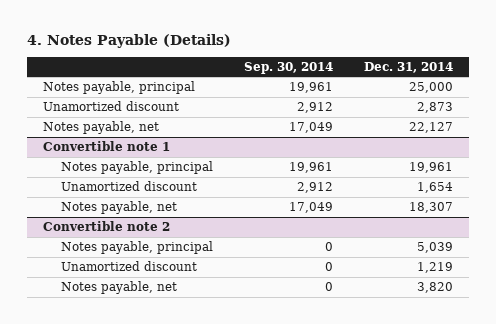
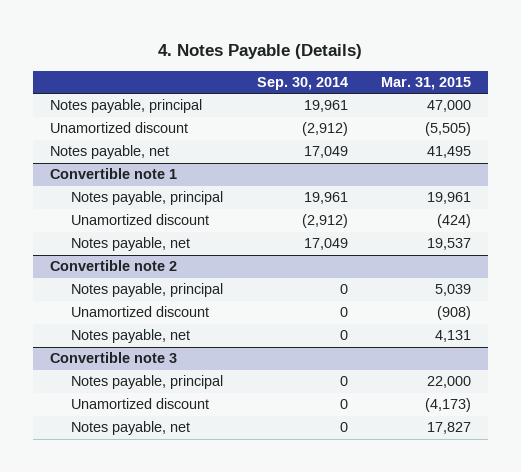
[364,61,454,73] Dec. 31, 2014 -> none
none -> [381,76,472,90] Mar. 31, 2015
[297,102,334,114] 2,912 -> [301,122,348,137] (2,912)
[297,182,334,194] 2,912 -> [301,214,348,229] (2,912)
none -> [49,352,177,364] Convertible note 3
none -> [71,375,224,390] Notes payable, principal
none -> [71,398,210,410] Unamortized discount
none -> [71,421,191,436] Notes payable, net

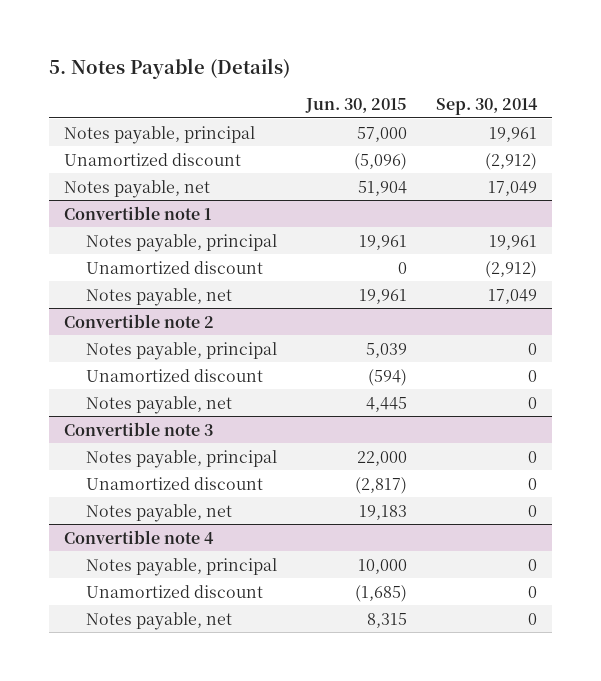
[158,43,363,59] 4. Notes Payable (Details) -> [49,58,291,80] 5. Notes Payable (Details)
[381,76,472,90] Mar. 31, 2015 -> none
none -> [304,98,407,114] Jun. 30, 2015
none -> [63,529,214,544] Convertible note 4
none -> [85,557,277,576] Notes payable, principal
none -> [85,584,263,598] Unamortized discount
none -> [85,611,232,630] Notes payable, net

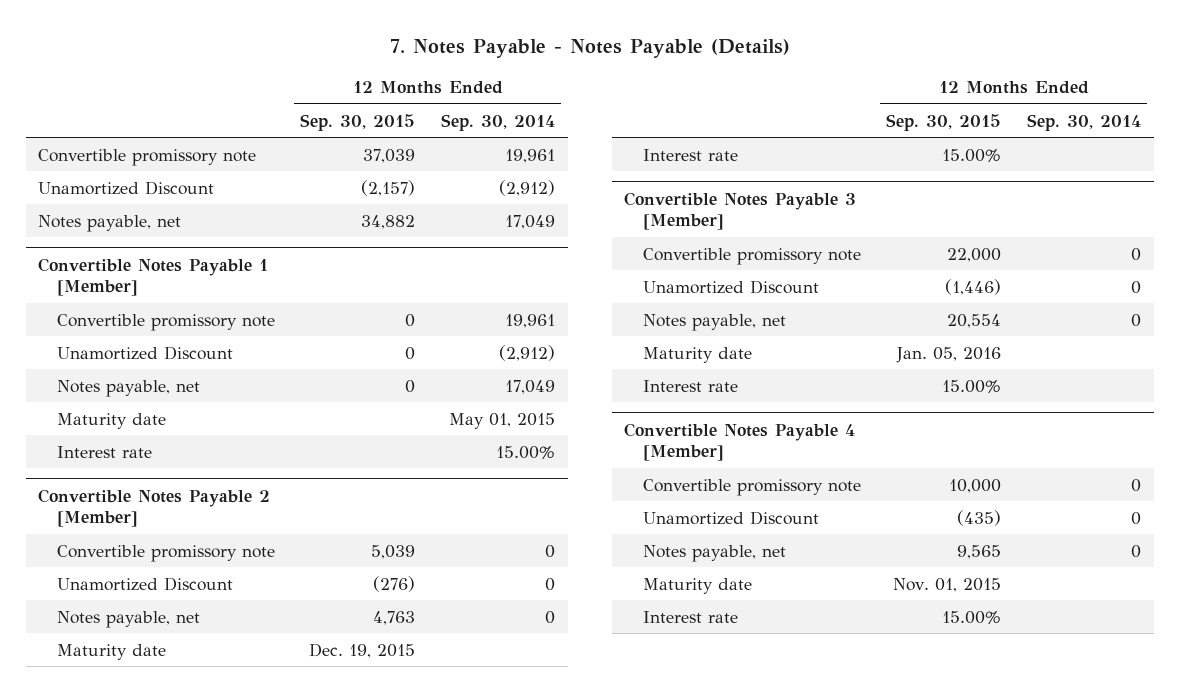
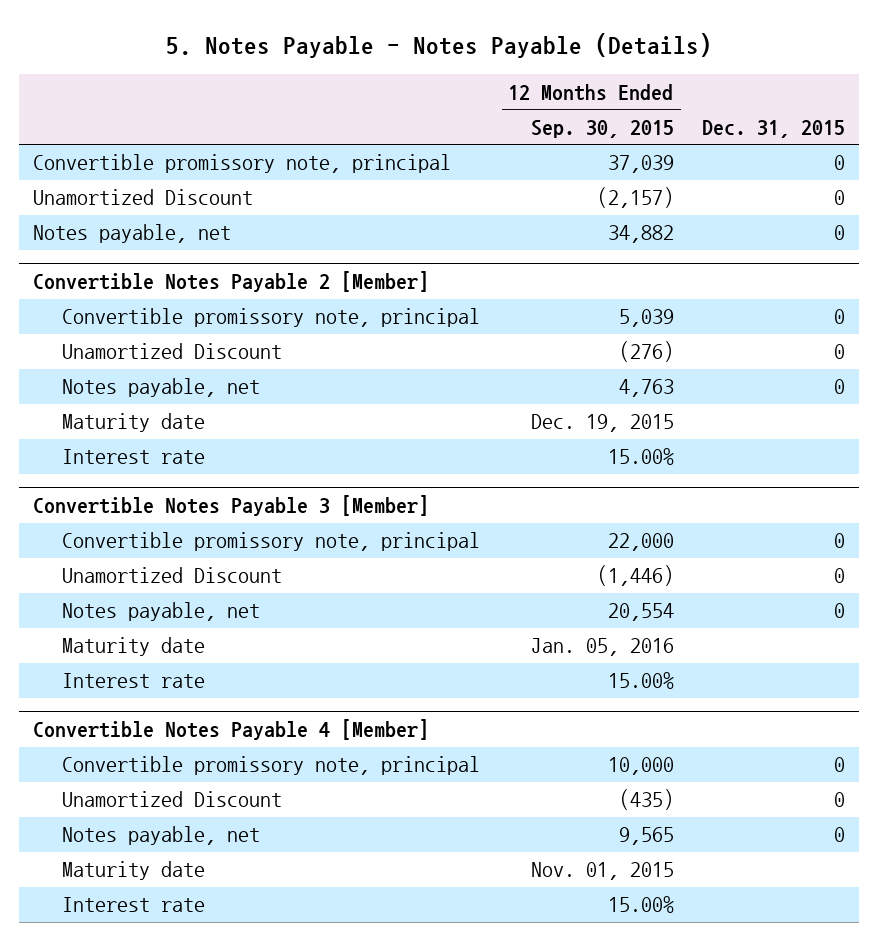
[389,39,790,59] 7. Notes Payable - Notes Payable (Details) -> [166,32,713,58] 5. Notes Payable - Notes Payable (Details)
[440,113,555,131] Sep. 30, 2014 -> none
none -> [701,119,845,138] Dec. 31, 2015
[38,148,257,166] Convertible promissory note -> [33,154,452,174] Convertible promissory note, principal
[38,257,269,297] Convertible Notes Payable 1 [Member] -> none
[56,313,275,331] Convertible promissory note -> none
[56,345,233,360] Unamortized Discount -> none
[56,379,200,397] Notes payable, net -> none
[56,412,166,429] Maturity date -> none
[56,445,152,458] Interest rate -> none
[56,544,275,562] Convertible promissory note -> [62,308,481,328] Convertible promissory note, principal
[642,247,861,265] Convertible promissory note -> [62,532,481,552] Convertible promissory note, principal
[642,478,861,496] Convertible promissory note -> [62,756,481,776] Convertible promissory note, principal

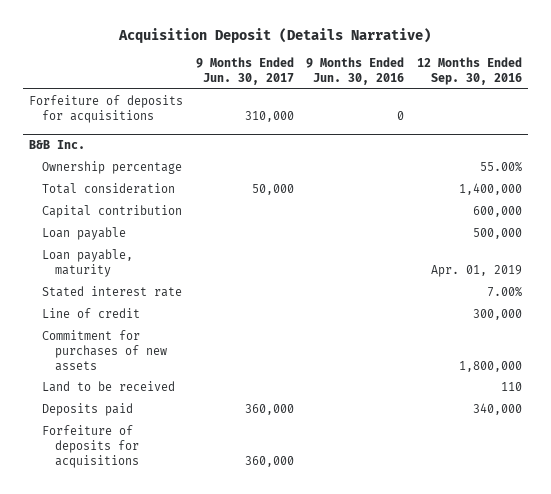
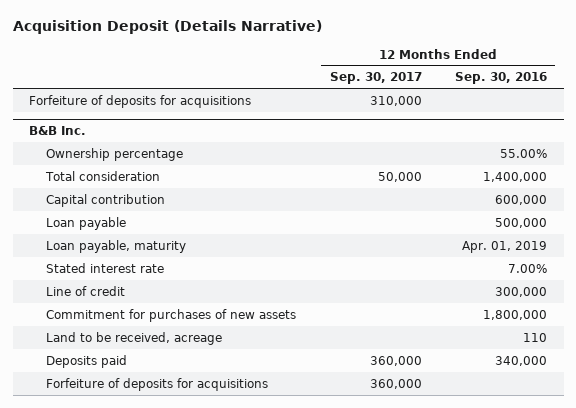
[195,57,294,85] 9 Months Ended Jun. 30, 2017 -> none
[306,57,405,85] 9 Months Ended Jun. 30, 2016 -> none
none -> [329,72,422,85] Sep. 30, 2017
[41,381,175,393] Land to be received -> [46,331,223,345] Land to be received, acreage

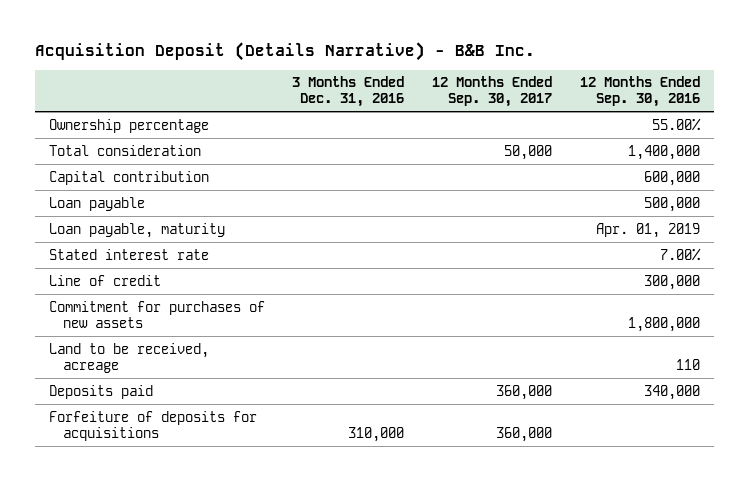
[12,20,322,35] Acquisition Deposit (Details Narrative) -> [34,41,535,61] Acquisition Deposit (Details Narrative) - B&B Inc.
none -> [292,76,405,108] 3 Months Ended Dec. 31, 2016
[29,94,252,108] Forfeiture of deposits for acquisitions -> none
[29,126,87,136] B&B Inc. -> none

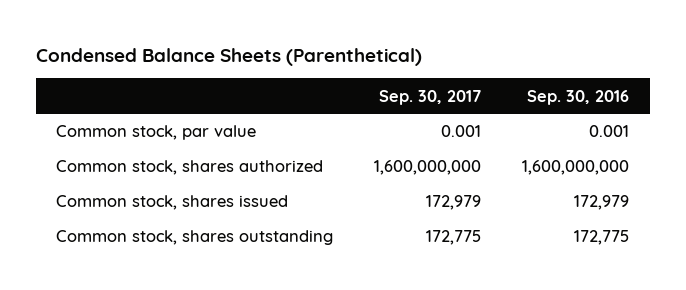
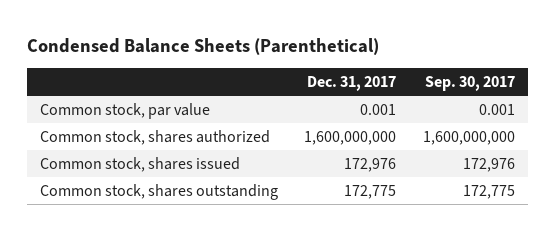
[527,89,630,105] Sep. 30, 2016 -> none
none -> [307,75,397,91] Dec. 31, 2017
[426,195,482,211] 172,979 -> [462,158,515,173] 172,976

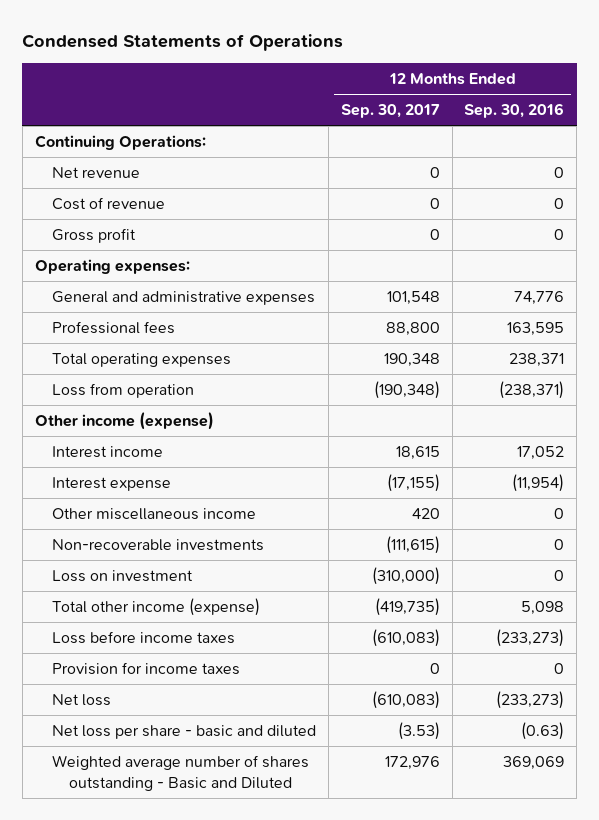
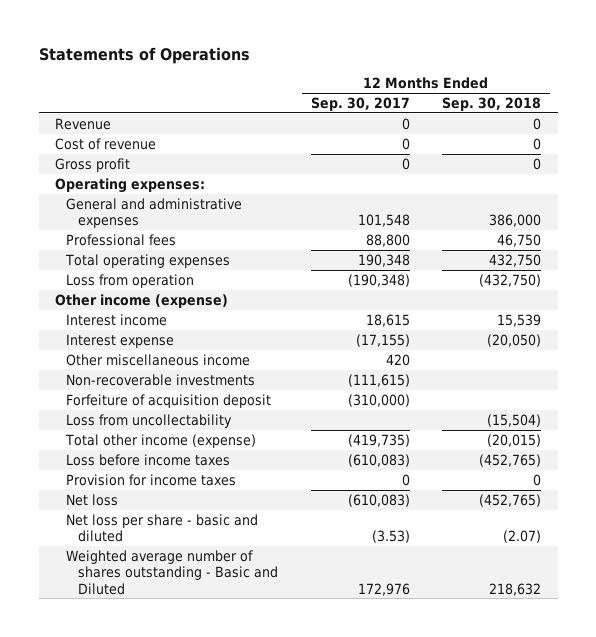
[22,34,344,52] Condensed Statements of Operations -> [38,46,250,64] Statements of Operations
[464,103,565,119] Sep. 30, 2016 -> none
none -> [442,96,542,111] Sep. 30, 2018
[34,134,206,150] Continuing Operations: -> none
[51,166,140,178] Net revenue -> [55,117,112,130] Revenue
[51,569,193,582] Loss on investment -> none
none -> [66,393,272,408] Forfeiture of acquisition deposit
none -> [66,413,233,428] Loss from uncollectability

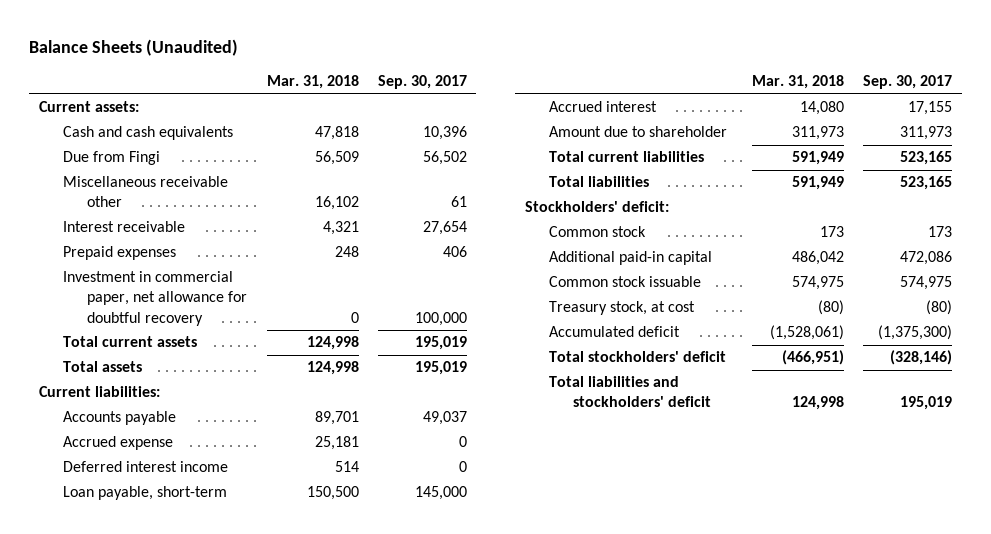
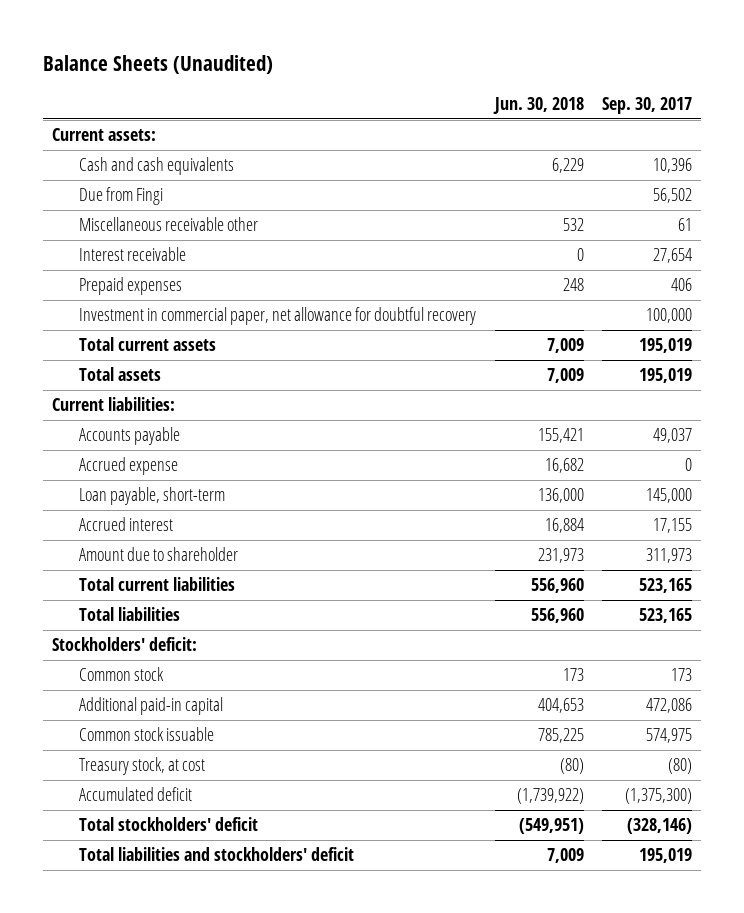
[266,75,359,90] Mar. 31, 2018 -> none
none -> [492,97,584,115] Jun. 30, 2018
[63,461,229,473] Deferred interest income -> none

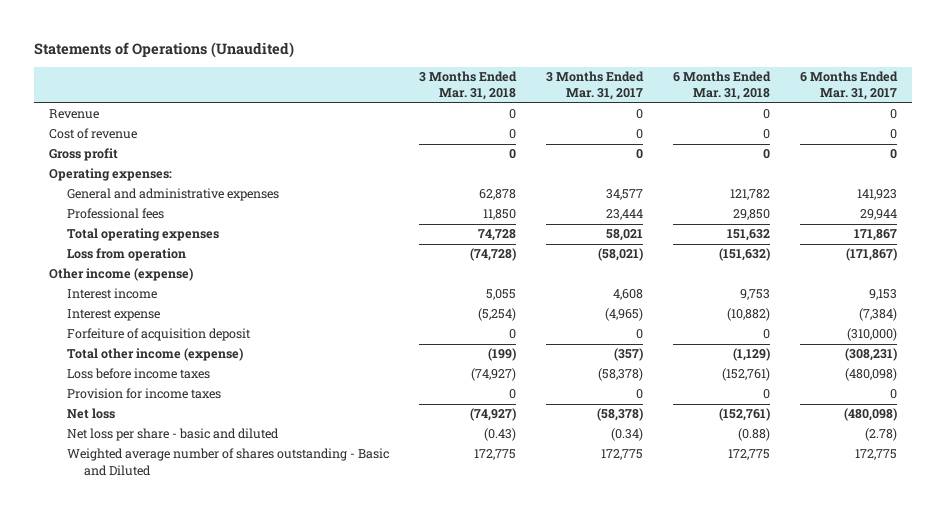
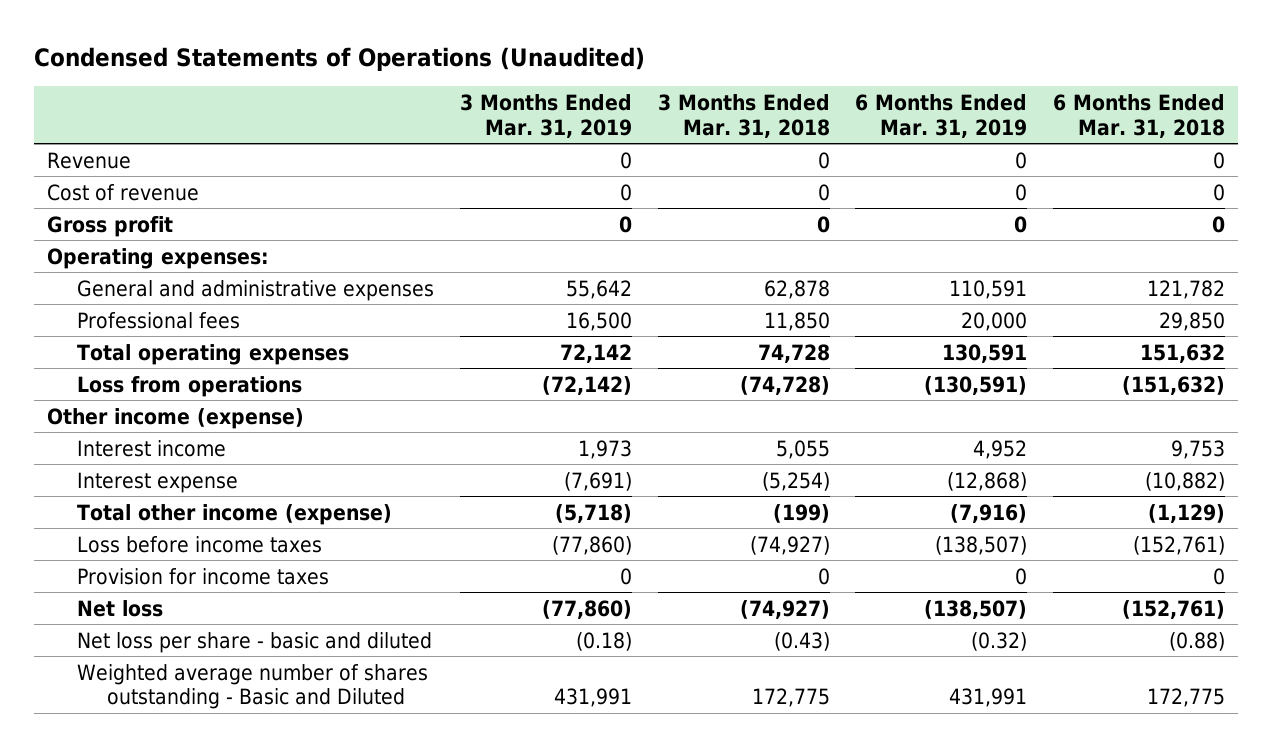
[34,42,295,59] Statements of Operations (Unaudited) -> [34,46,646,71] Condensed Statements of Operations (Unaudited)
[545,71,644,101] 3 Months Ended Mar. 31, 2017 -> none
[799,71,898,101] 6 Months Ended Mar. 31, 2017 -> none
none -> [459,93,632,138] 3 Months Ended Mar. 31, 2019
none -> [855,93,1028,138] 6 Months Ended Mar. 31, 2019
[66,248,186,262] Loss from operation -> [77,375,303,397] Loss from operations
[66,328,251,342] Forfeiture of acquisition deposit -> none

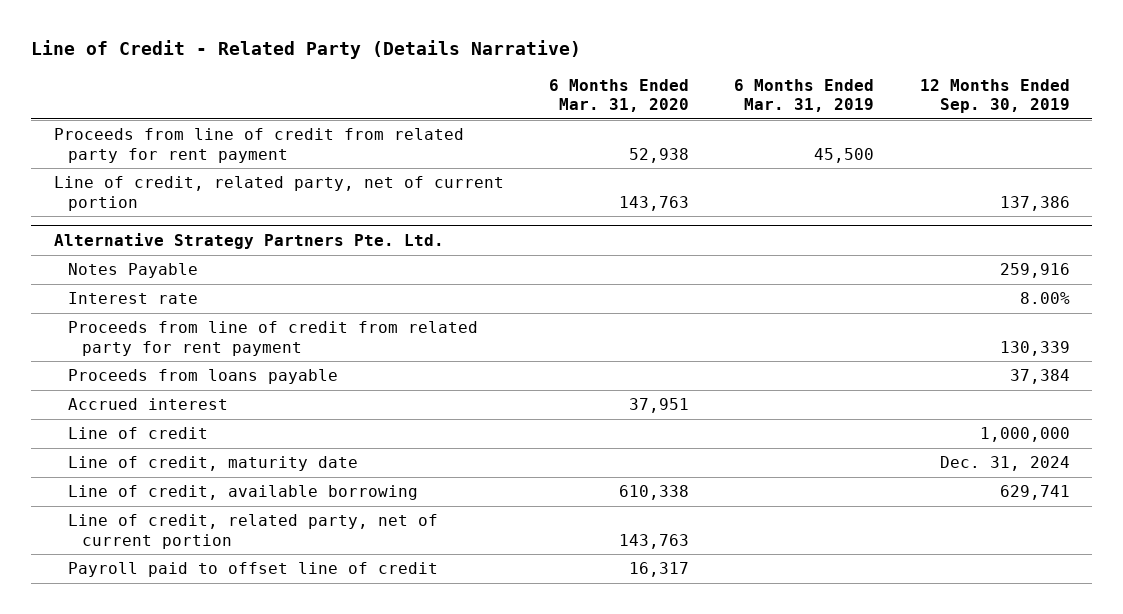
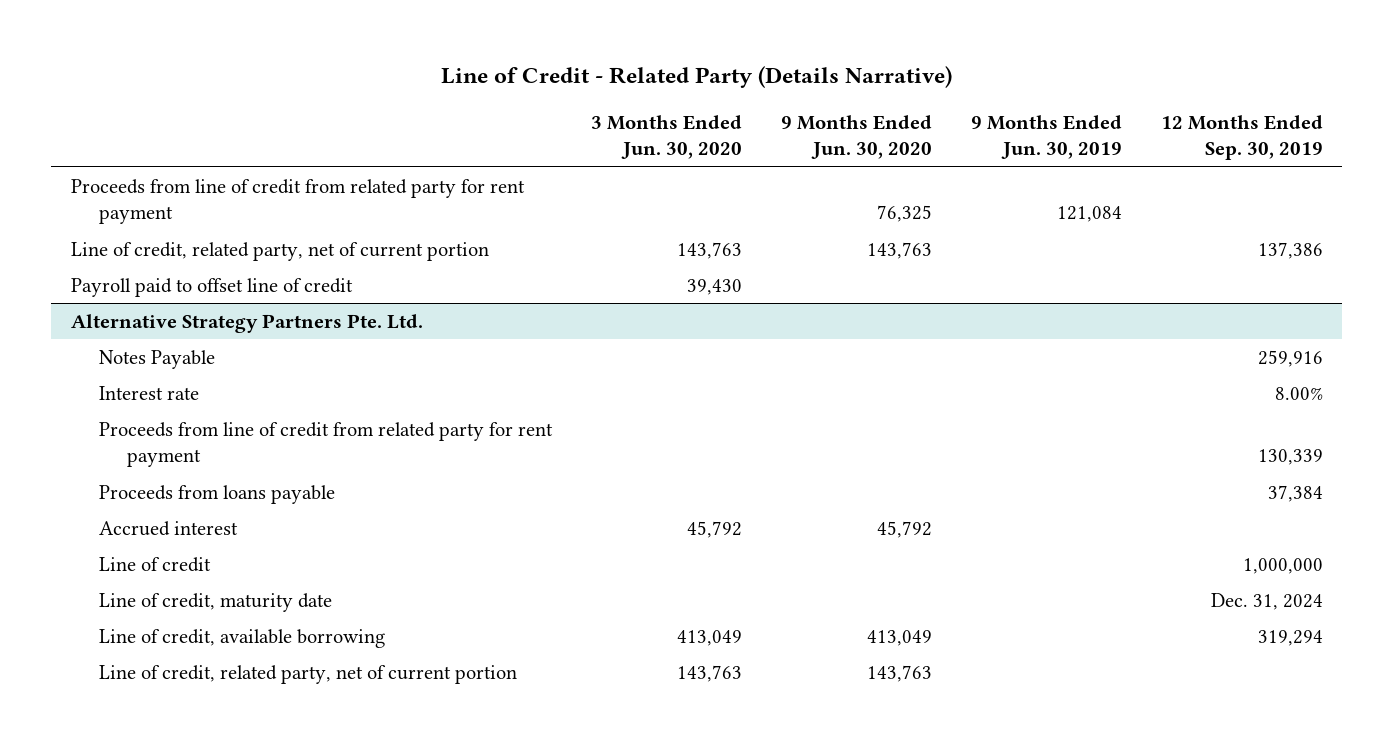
[548,78,689,112] 6 Months Ended Mar. 31, 2020 -> none
[734,78,875,112] 6 Months Ended Mar. 31, 2019 -> none
none -> [590,114,742,160] 3 Months Ended Jun. 30, 2020
none -> [780,114,932,160] 9 Months Ended Jun. 30, 2020
none -> [970,114,1122,160] 9 Months Ended Jun. 30, 2019
none -> [70,277,353,297] Payroll paid to offset line of credit
[999,485,1070,501] 629,741 -> [1257,629,1323,646] 319,294
[68,562,439,578] Payroll paid to offset line of credit -> none

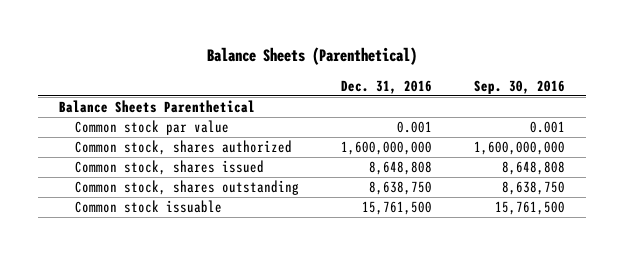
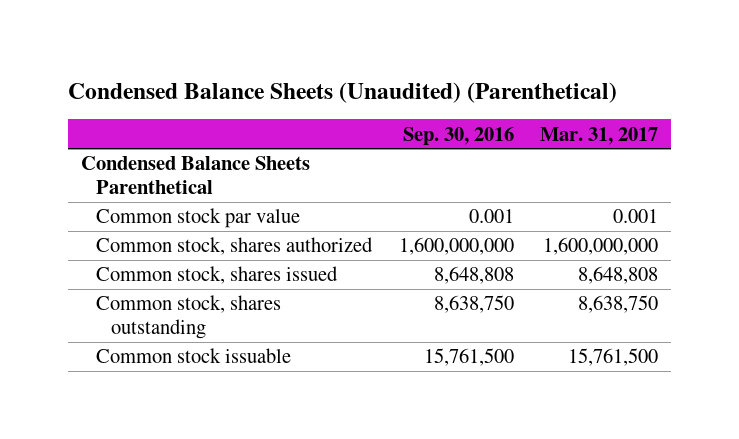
[207,46,418,65] Balance Sheets (Parenthetical) -> [67,82,617,104] Condensed Balance Sheets (Unaudited) (Parenthetical)
[340,79,432,94] Dec. 31, 2016 -> none
none -> [540,126,659,145] Mar. 31, 2017
[59,100,256,114] Balance Sheets Parenthetical -> [80,156,310,194] Condensed Balance Sheets Parenthetical

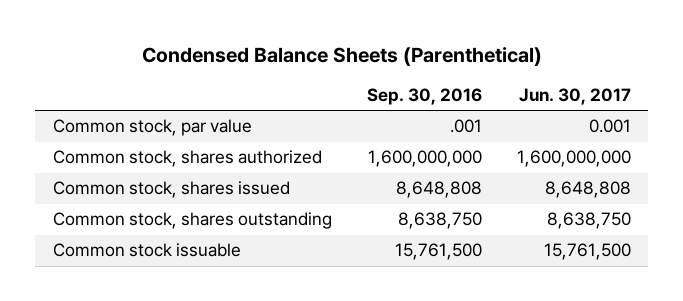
[67,82,617,104] Condensed Balance Sheets (Unaudited) (Parenthetical) -> [141,47,542,67] Condensed Balance Sheets (Parenthetical)
[540,126,659,145] Mar. 31, 2017 -> none
none -> [518,87,631,105] Jun. 30, 2017
[80,156,310,194] Condensed Balance Sheets Parenthetical -> none
[96,208,301,229] Common stock par value -> [52,119,252,137] Common stock, par value
[468,209,514,224] 0.001 -> [449,119,482,134] .001

